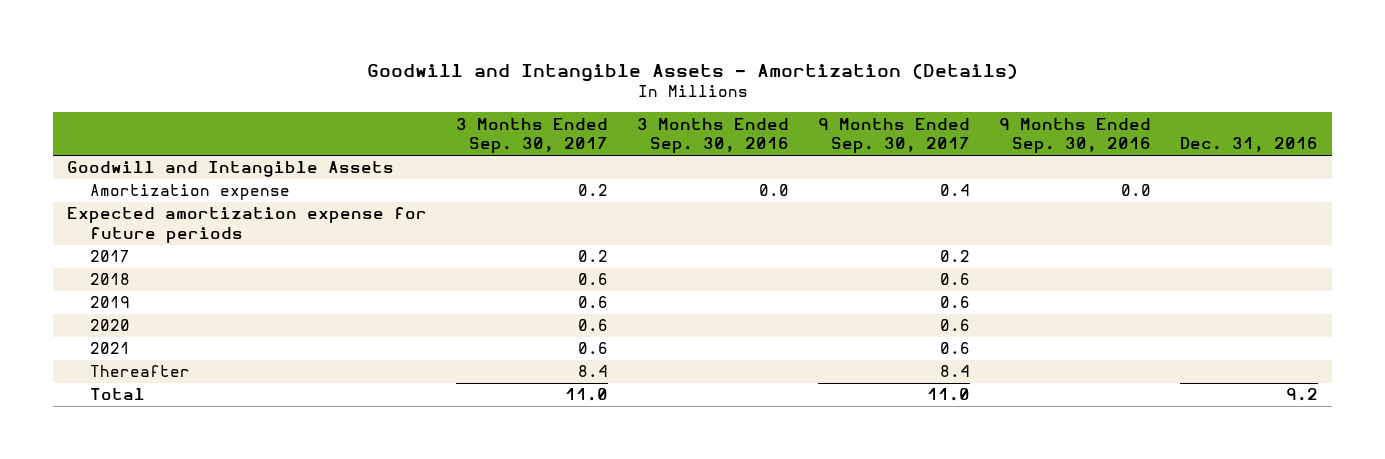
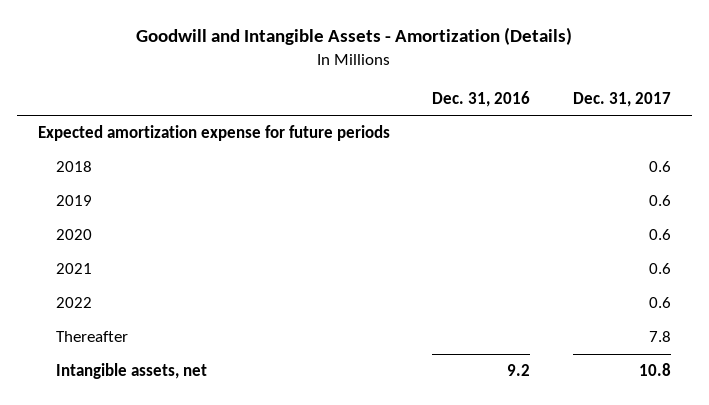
[456,117,609,154] 3 Months Ended Sep. 30, 2017 -> none
[637,117,790,154] 3 Months Ended Sep. 30, 2016 -> none
[818,117,971,154] 9 Months Ended Sep. 30, 2017 -> none
[999,117,1152,154] 9 Months Ended Sep. 30, 2016 -> none
none -> [572,91,671,107] Dec. 31, 2017
[67,161,395,178] Goodwill and Intangible Assets -> none
[90,184,291,201] Amortization expense -> none
[90,250,131,263] 2017 -> none
none -> [55,297,92,309] 2022
[90,388,146,401] Total -> [55,363,207,380] Intangible assets, net

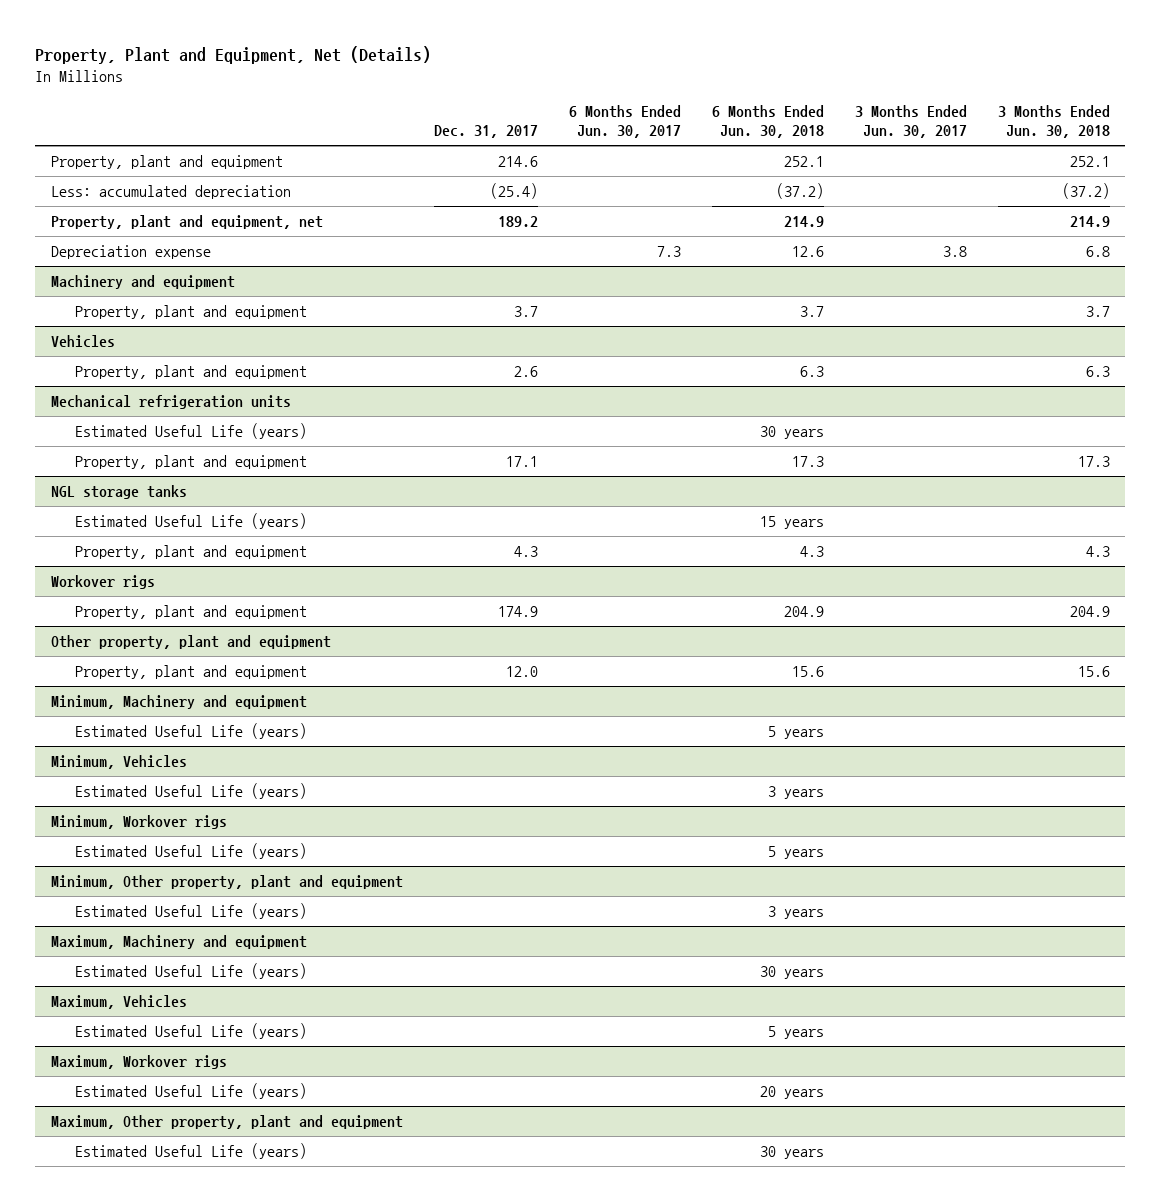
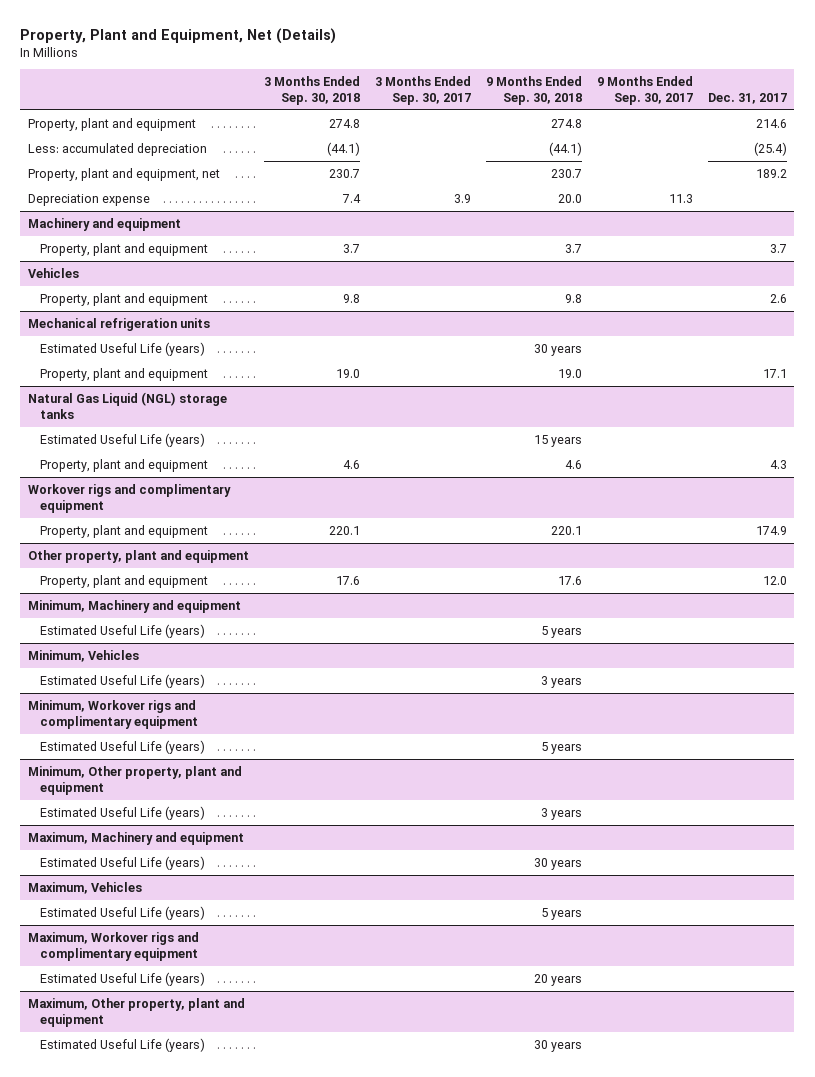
[568,105,681,139] 6 Months Ended Jun. 30, 2017 -> none
[711,105,824,139] 6 Months Ended Jun. 30, 2018 -> none
[854,105,967,139] 3 Months Ended Jun. 30, 2017 -> none
[997,105,1110,139] 3 Months Ended Jun. 30, 2018 -> none
none -> [263,76,360,105] 3 Months Ended Sep. 30, 2018
none -> [374,76,471,105] 3 Months Ended Sep. 30, 2017
none -> [485,76,582,105] 9 Months Ended Sep. 30, 2018
none -> [596,76,693,105] 9 Months Ended Sep. 30, 2017
[50,485,187,500] NGL storage tanks -> [27,391,227,419] Natural Gas Liquid (NGL) storage tanks
[50,575,155,590] Workover rigs -> [27,483,231,513] Workover rigs and complimentary equipment
[50,815,227,830] Minimum, Workover rigs -> [27,699,199,729] Minimum, Workover rigs and complimentary equipment
[50,1055,227,1070] Maximum, Workover rigs -> [27,931,199,961] Maximum, Workover rigs and complimentary equipment

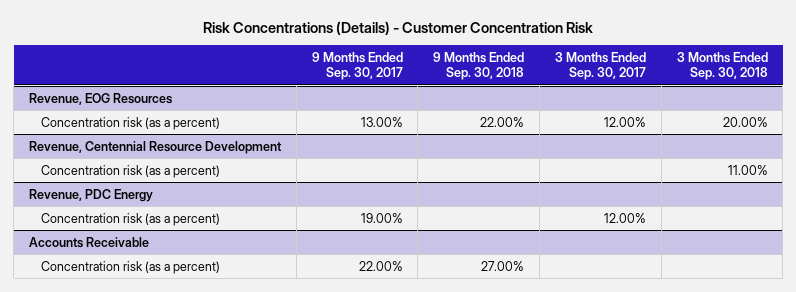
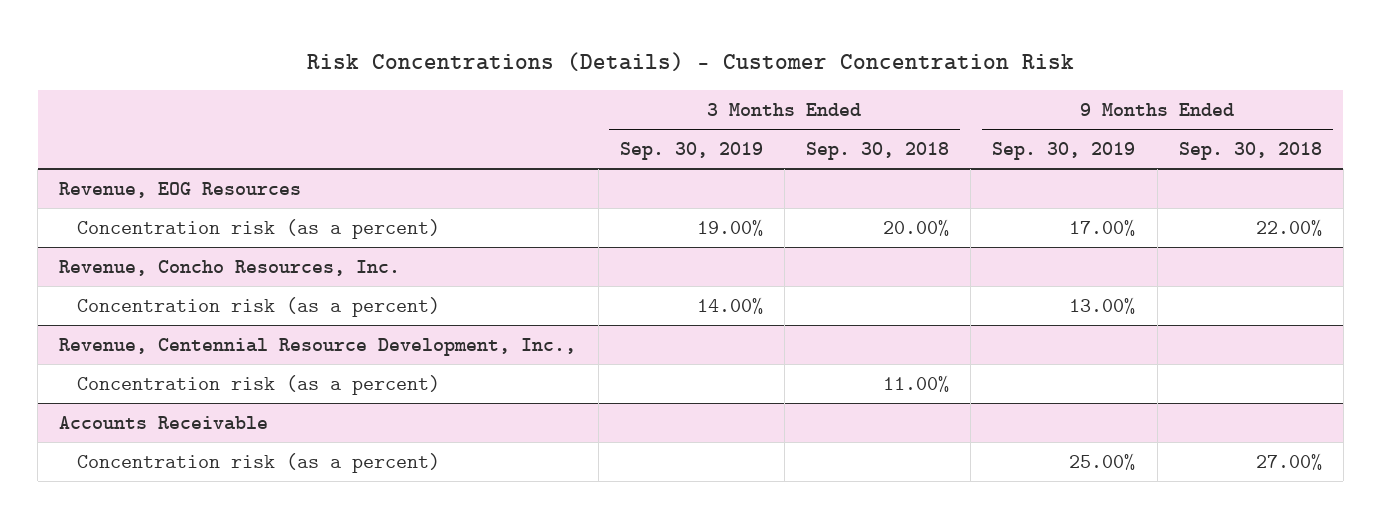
[311,51,403,81] 9 Months Ended Sep. 30, 2017 -> none
[554,51,646,81] 3 Months Ended Sep. 30, 2017 -> none
none -> [619,142,763,161] Sep. 30, 2019
none -> [992,142,1136,161] Sep. 30, 2019
none -> [59,259,401,276] Revenue, Concho Resources, Inc.
none -> [76,296,440,317] Concentration risk (as a percent)
[28,140,282,154] Revenue, Centennial Resource Development -> [59,337,577,356] Revenue, Centennial Resource Development, Inc.,
[28,188,153,202] Revenue, PDC Energy -> none
[41,212,221,226] Concentration risk (as a percent) -> none

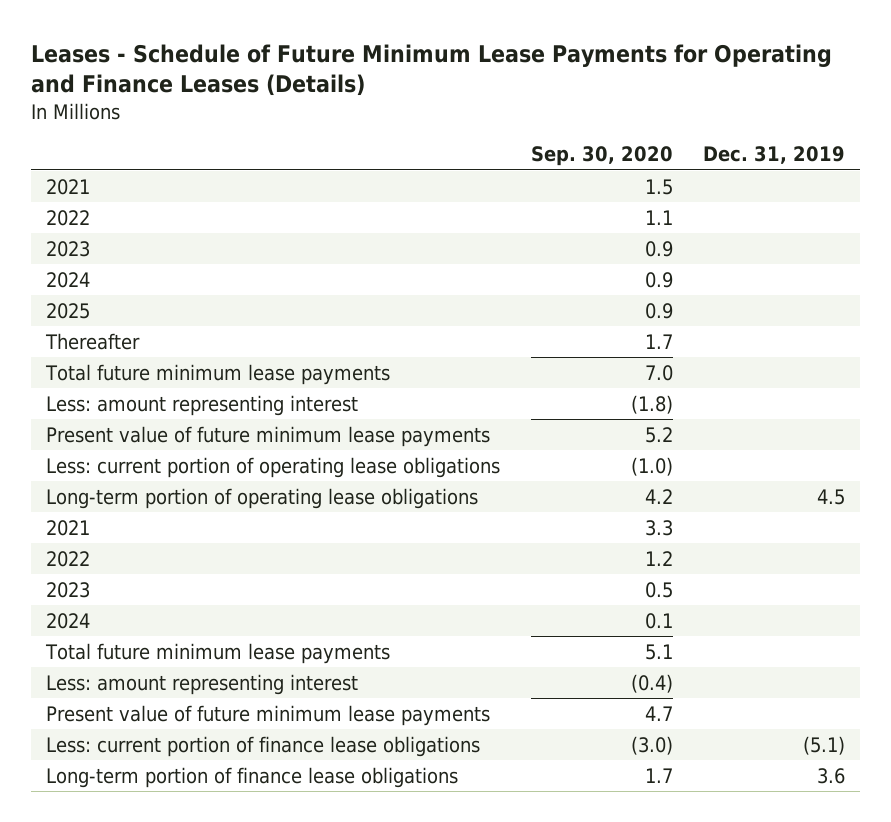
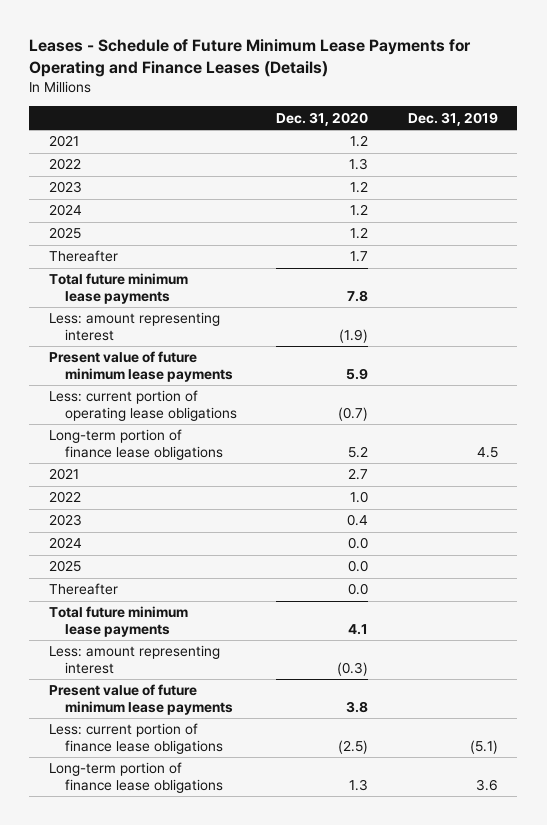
[530,146,673,167] Sep. 30, 2020 -> none
none -> [276,111,369,126] Dec. 31, 2020
[46,487,479,509] Long-term portion of operating lease obligations -> [49,429,223,460] Long-term portion of finance lease obligations
none -> [49,560,82,573] 2025
none -> [49,583,119,596] Thereafter

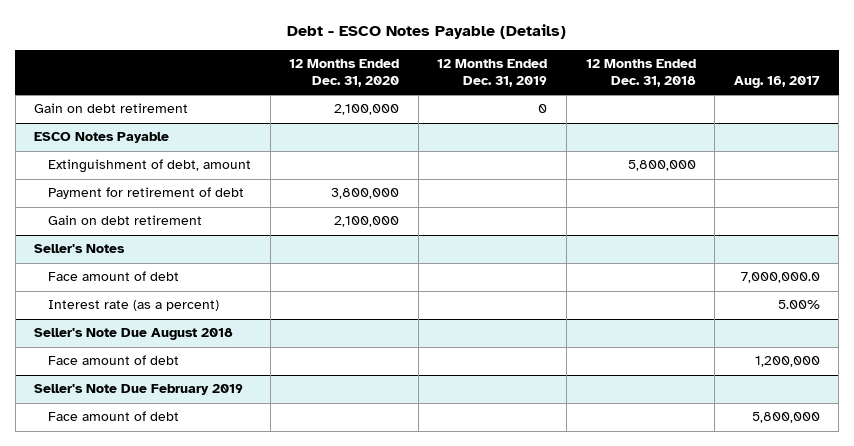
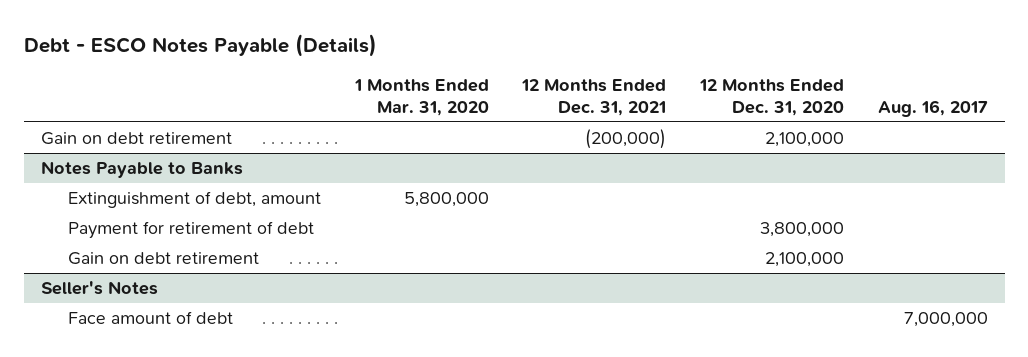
[437,59,548,88] 12 Months Ended Dec. 31, 2019 -> none
[585,59,696,88] 12 Months Ended Dec. 31, 2018 -> none
none -> [353,78,489,116] 1 Months Ended Mar. 31, 2020
none -> [521,78,667,116] 12 Months Ended Dec. 31, 2021
[34,132,170,144] ESCO Notes Payable -> [40,161,243,179] Notes Payable to Banks
[48,300,220,312] Interest rate (as a percent) -> none
[34,328,234,341] Seller's Note Due August 2018 -> none
[48,355,180,366] Face amount of debt -> none
[34,384,244,396] Seller's Note Due February 2019 -> none
[48,411,180,422] Face amount of debt -> none
[740,272,820,284] 7,000,000.0 -> [903,312,988,328] 7,000,000

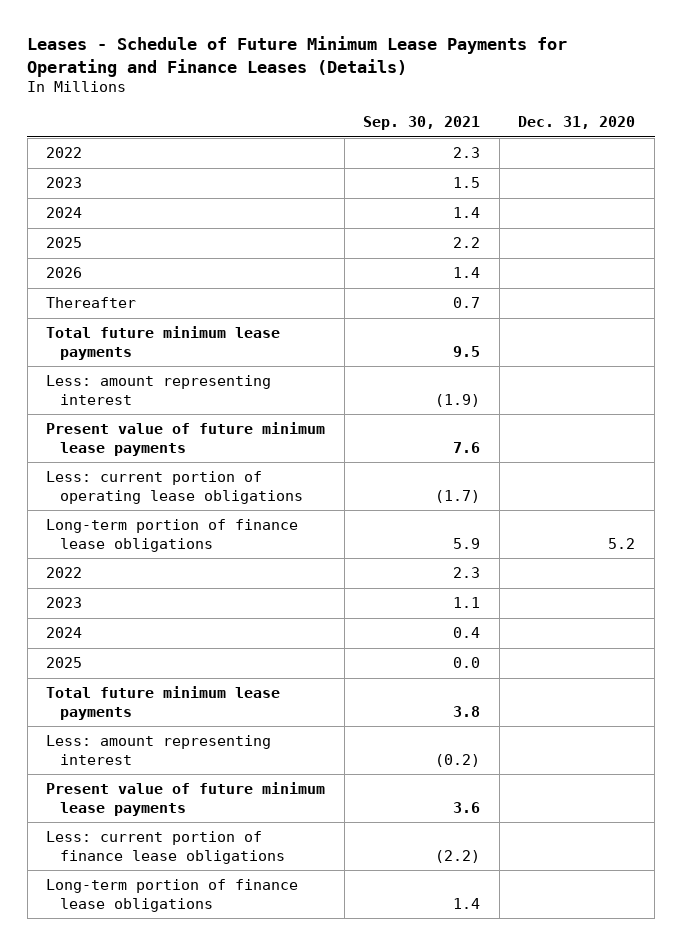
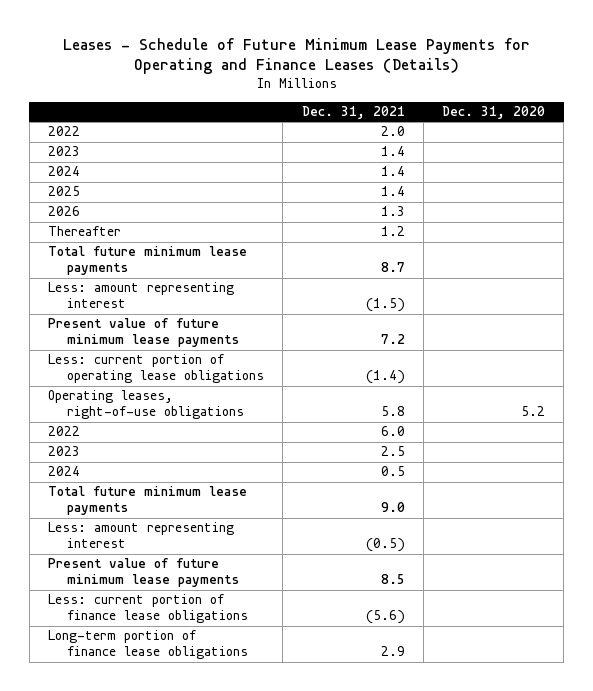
[363,116,481,131] Sep. 30, 2021 -> none
none -> [301,106,405,120] Dec. 31, 2021
[46,519,299,552] Long-term portion of finance lease obligations -> [48,390,245,420] Operating leases, right-of-use obligations
[46,657,83,669] 2025 -> none

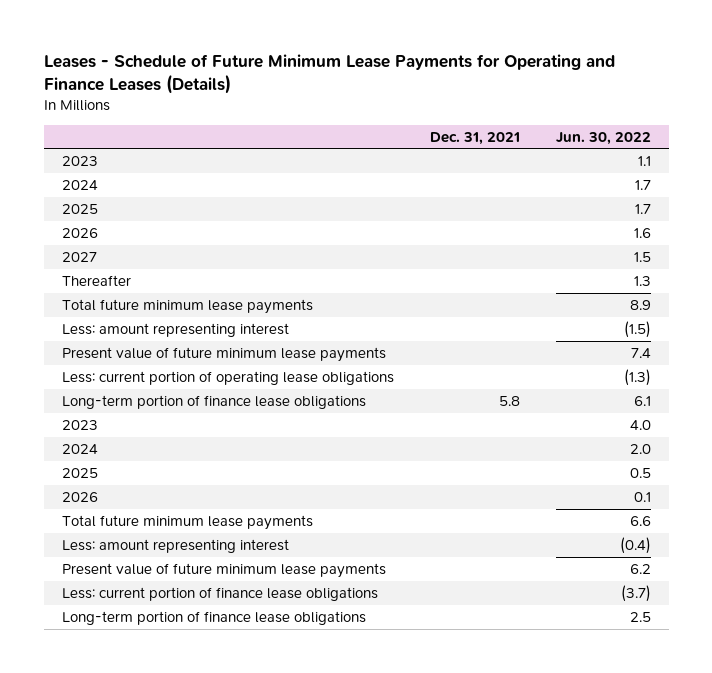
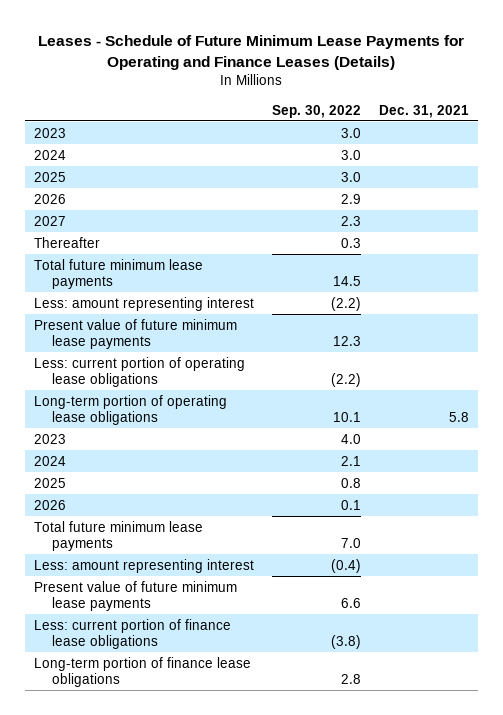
[555,131,651,145] Jun. 30, 2022 -> none
none -> [271,104,361,118] Sep. 30, 2022
[61,394,366,409] Long-term portion of finance lease obligations -> [33,394,227,425] Long-term portion of operating lease obligations

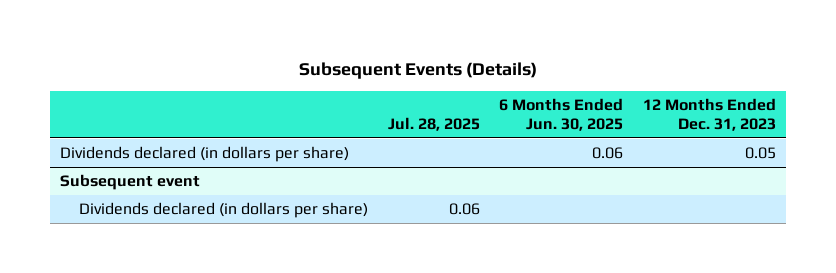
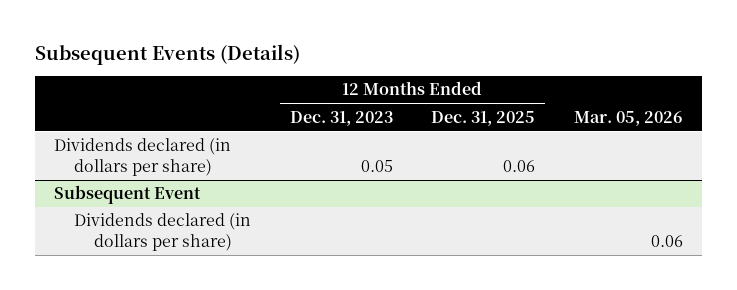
[387,117,480,132] Jul. 28, 2025 -> none
[499,97,624,132] 6 Months Ended Jun. 30, 2025 -> none
none -> [431,110,536,126] Dec. 31, 2025
none -> [573,110,683,126] Mar. 05, 2026
[60,174,201,191] Subsequent event -> [54,185,202,205] Subsequent Event

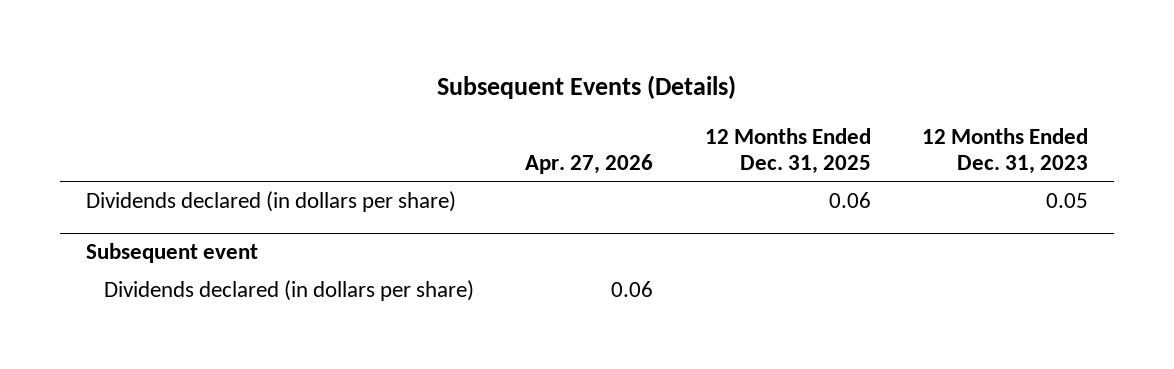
[573,110,683,126] Mar. 05, 2026 -> none
none -> [525,153,654,174] Apr. 27, 2026
[54,185,202,205] Subsequent Event -> [86,243,259,264] Subsequent event

